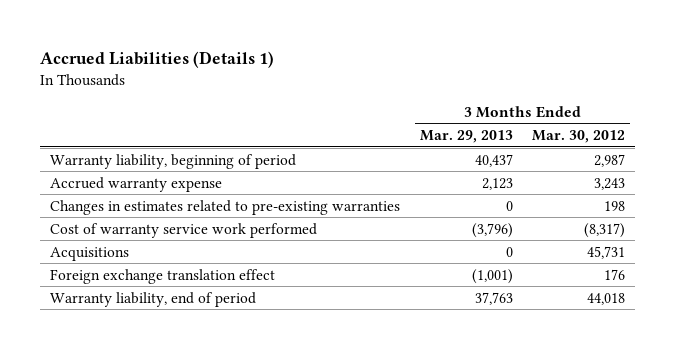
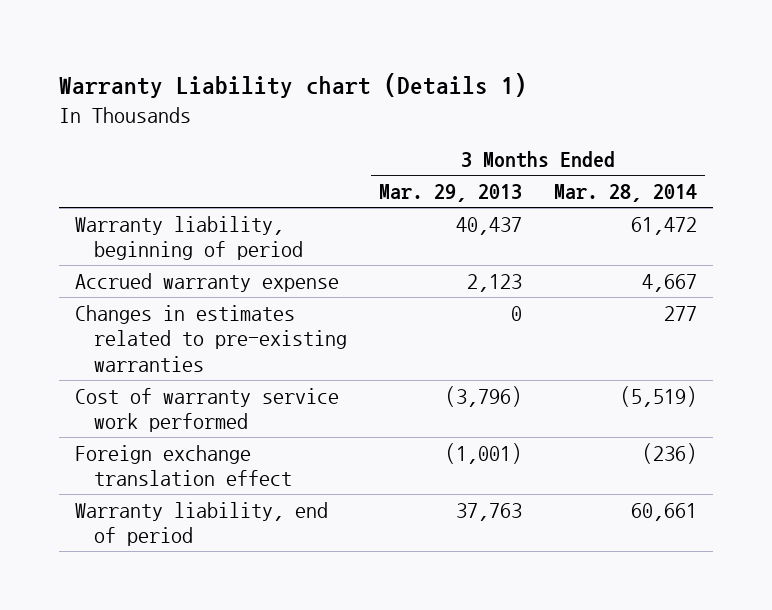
[40,51,275,69] Accrued Liabilities (Details 1) -> [59,72,528,98] Warranty Liability chart (Details 1)
[532,130,626,144] Mar. 30, 2012 -> none
none -> [553,184,697,203] Mar. 28, 2014
[50,246,130,261] Acquisitions -> none

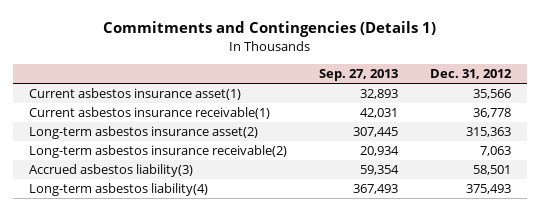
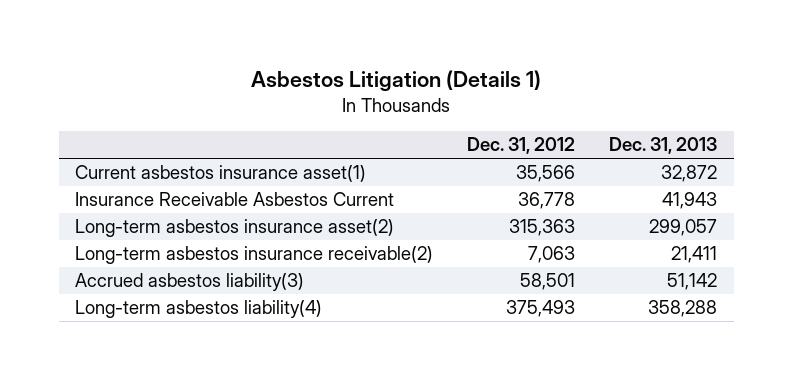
[102,21,436,38] Commitments and Contingencies (Details 1) -> [251,70,542,93] Asbestos Litigation (Details 1)
[318,68,398,81] Sep. 27, 2013 -> none
none -> [609,137,718,155] Dec. 31, 2013
[29,107,271,120] Current asbestos insurance receivable(1) -> [75,192,395,207] Insurance Receivable Asbestos Current

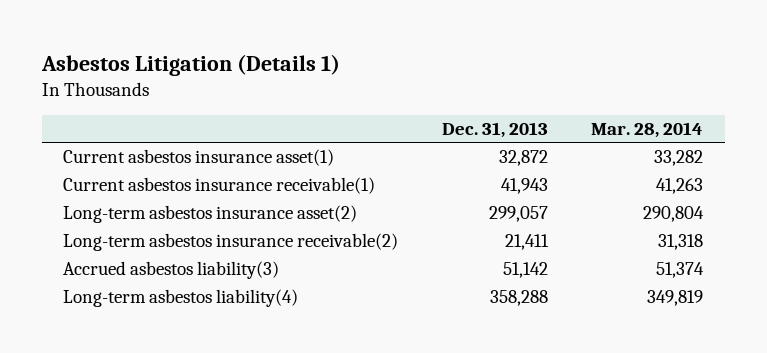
[467,137,576,155] Dec. 31, 2012 -> none
none -> [591,121,704,138] Mar. 28, 2014
[75,192,395,207] Insurance Receivable Asbestos Current -> [63,177,376,195] Current asbestos insurance receivable(1)

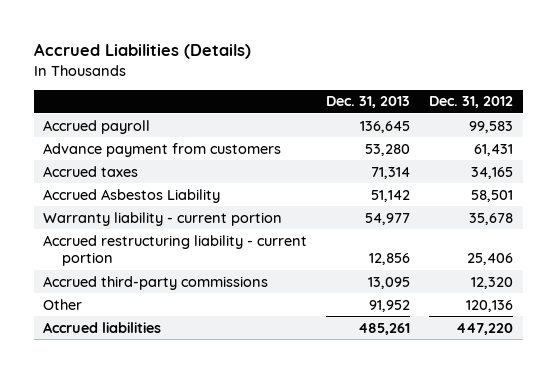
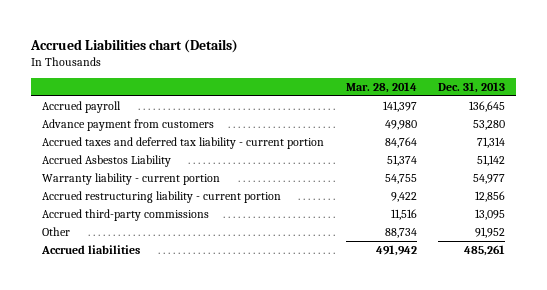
[34,43,252,60] Accrued Liabilities (Details) -> [30,38,239,53] Accrued Liabilities chart (Details)
[429,96,514,109] Dec. 31, 2012 -> none
none -> [345,81,417,93] Mar. 28, 2014
[43,165,139,177] Accrued taxes -> [41,137,324,150] Accrued taxes and deferred tax liability - current portion

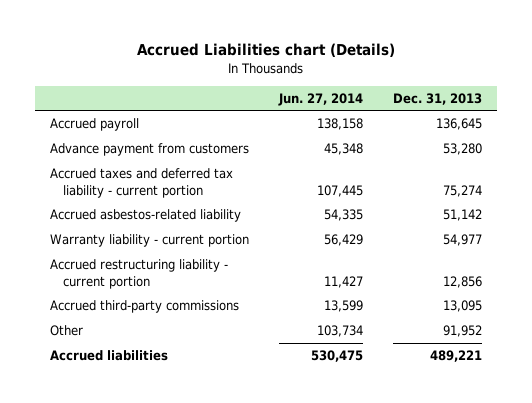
[345,81,417,93] Mar. 28, 2014 -> none
none -> [277,92,363,106] Jun. 27, 2014
[477,137,506,149] 71,314 -> [442,184,482,197] 75,274
[41,155,171,168] Accrued Asbestos Liability -> [50,209,242,223] Accrued asbestos-related liability
[464,245,506,257] 485,261 -> [429,350,482,363] 489,221

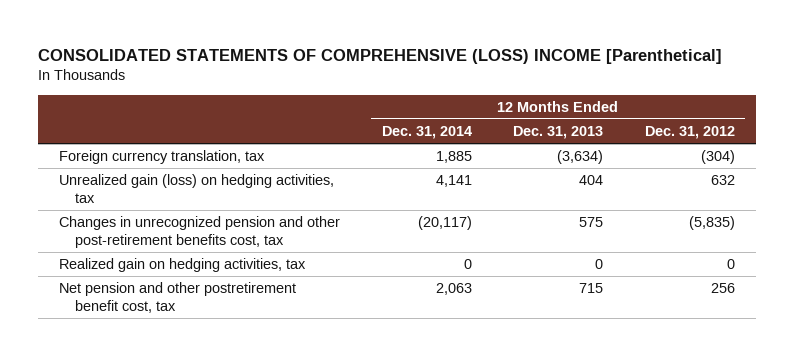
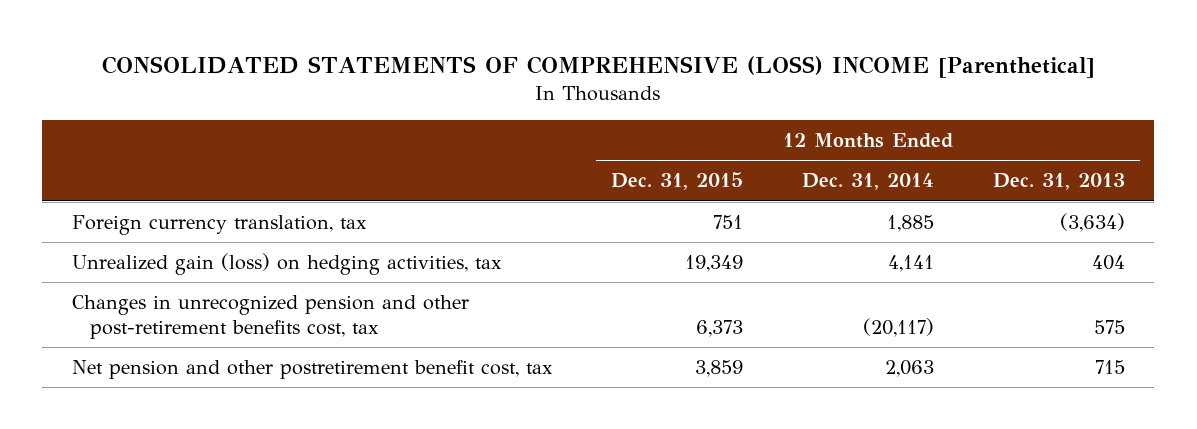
[645,125,736,139] Dec. 31, 2012 -> none
none -> [610,172,743,191] Dec. 31, 2015
[58,258,306,273] Realized gain on hedging activities, tax -> none

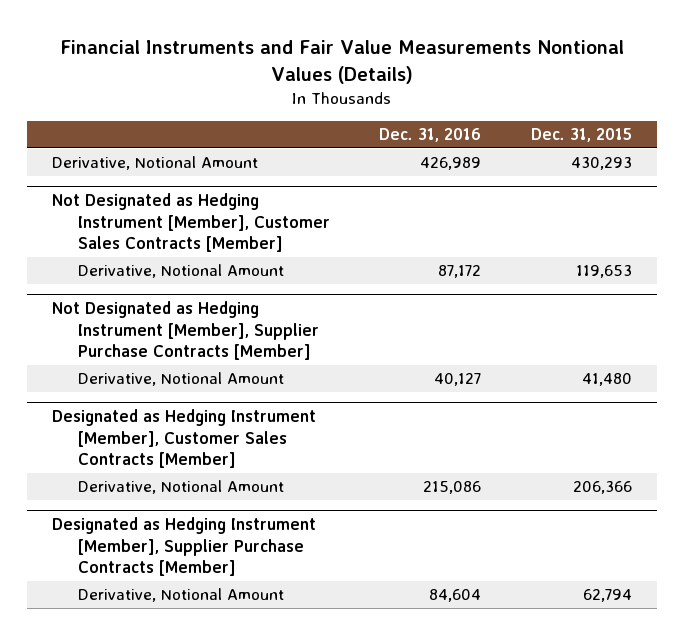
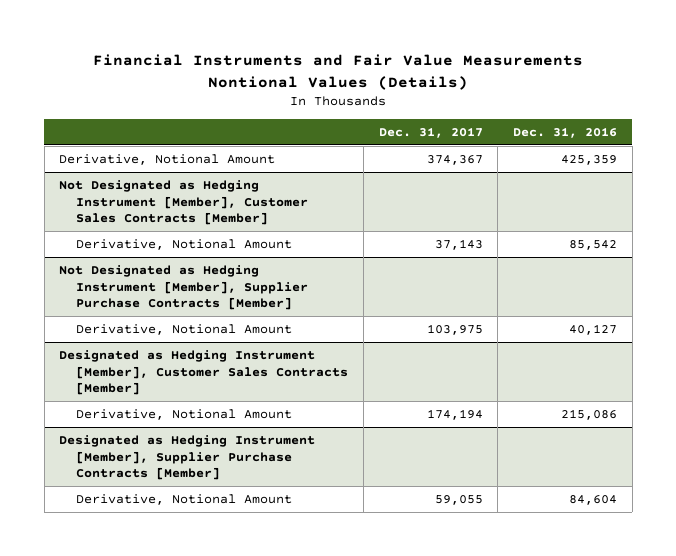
[531,128,633,143] Dec. 31, 2015 -> none
none -> [378,126,483,138] Dec. 31, 2017
[420,157,482,171] 426,989 -> [561,154,618,165] 425,359
[438,265,482,279] 87,172 -> [569,239,618,250] 85,542

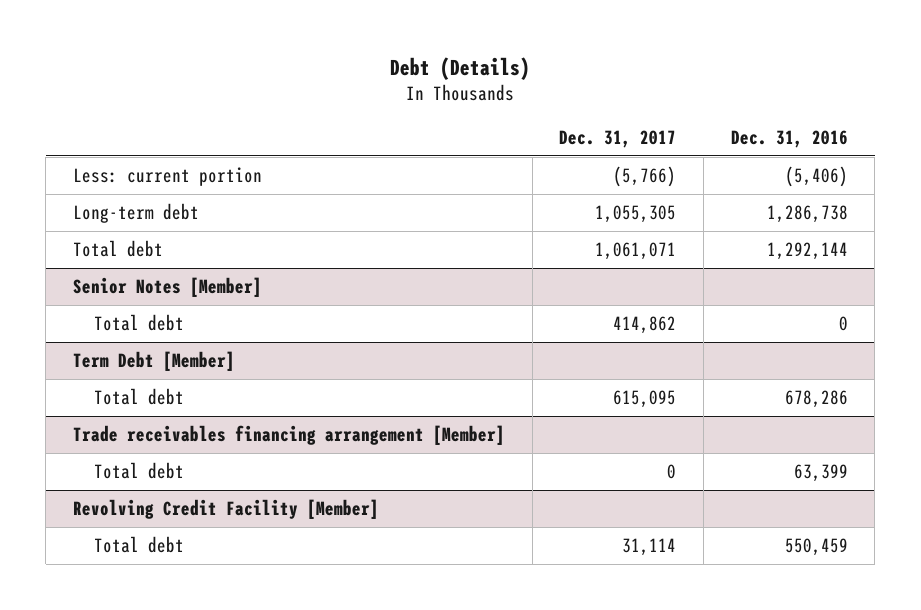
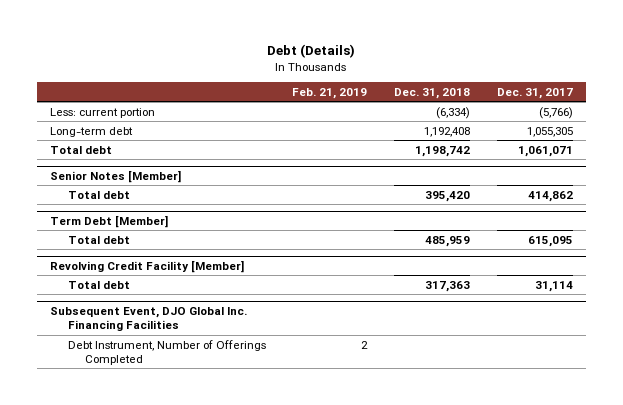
[730,130,848,149] Dec. 31, 2016 -> none
none -> [292,87,368,99] Feb. 21, 2019
none -> [394,87,471,99] Dec. 31, 2018
[73,424,506,445] Trade receivables financing arrangement [Member] -> none
[94,461,185,479] Total debt -> none
none -> [49,306,247,332] Subsequent Event, DJO Global Inc. Financing Facilities
none -> [67,339,266,366] Debt Instrument, Number of Offerings Completed

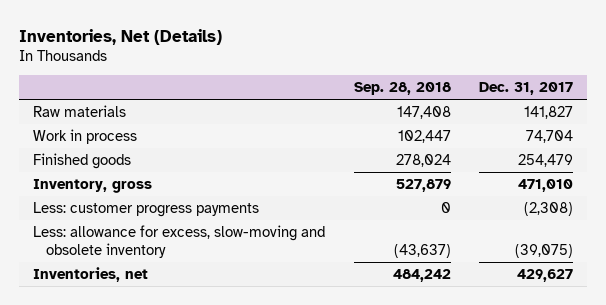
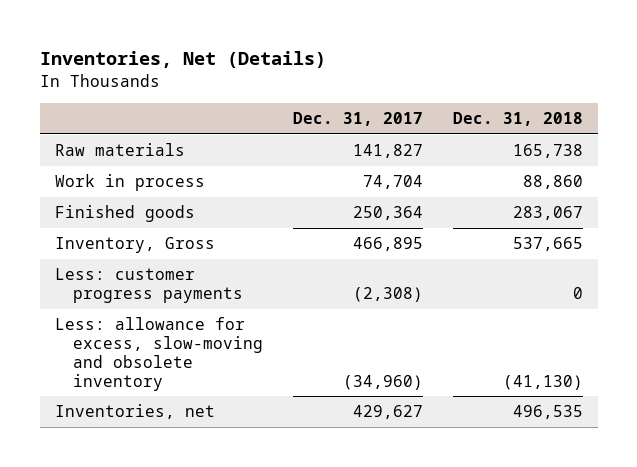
[353,82,451,96] Sep. 28, 2018 -> none
none -> [452,112,583,127] Dec. 31, 2018
[517,153,573,167] 254,479 -> [352,206,423,221] 250,364
[33,178,153,193] Inventory, gross -> [54,237,215,254] Inventory, Gross
[517,178,573,192] 471,010 -> [352,237,423,252] 466,895
[514,243,573,258] (39,075) -> [342,374,423,390] (34,960)

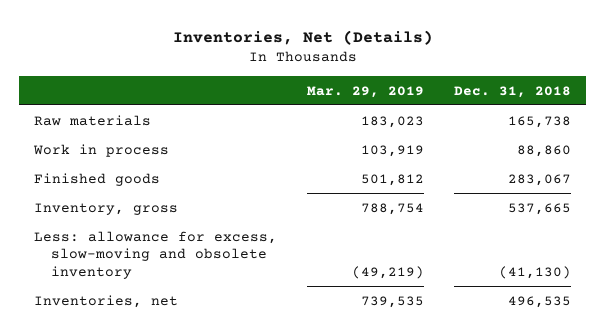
[292,112,423,127] Dec. 31, 2017 -> none
none -> [307,85,425,98] Mar. 29, 2019
[54,268,243,304] Less: customer progress payments -> none
[54,237,215,254] Inventory, Gross -> [34,202,179,215] Inventory, gross

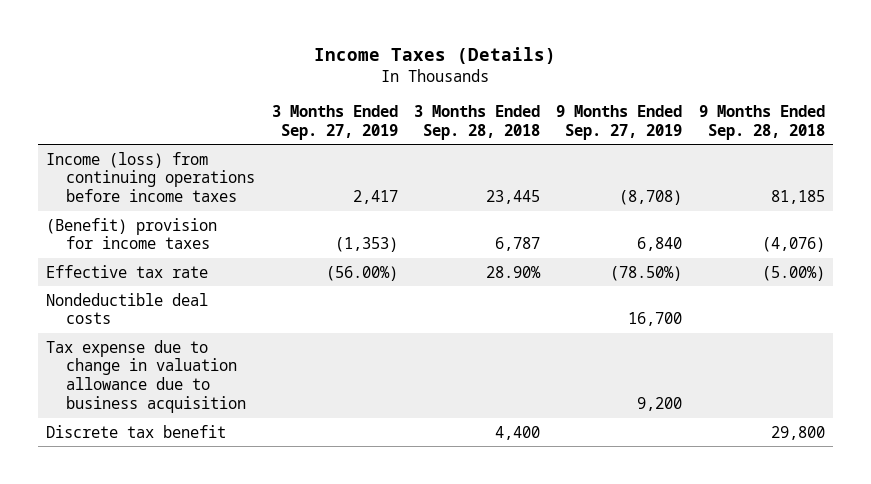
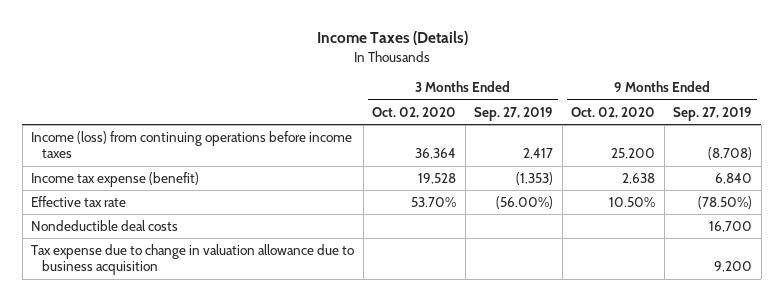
[414,104,541,140] 3 Months Ended Sep. 28, 2018 -> none
[698,104,825,140] 9 Months Ended Sep. 28, 2018 -> none
none -> [372,106,457,118] Oct. 02, 2020
none -> [571,106,656,118] Oct. 02, 2020
[45,217,217,250] (Benefit) provision for income taxes -> [31,171,200,187] Income tax expense (benefit)
[45,424,226,438] Discrete tax benefit -> none

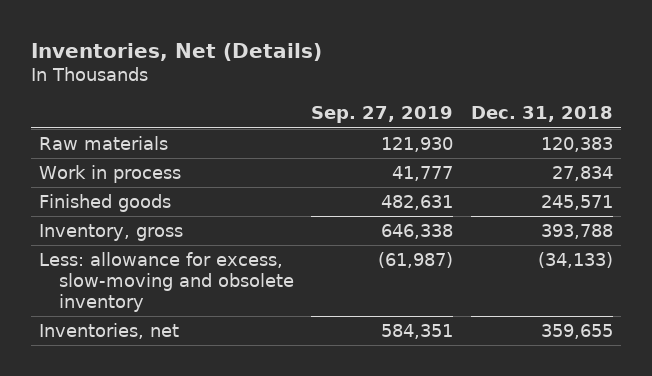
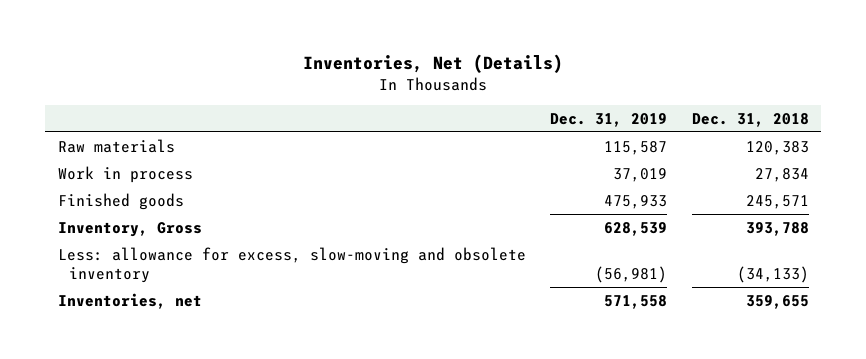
[311,106,454,124] Sep. 27, 2019 -> none
none -> [550,112,668,127] Dec. 31, 2019
[39,224,184,242] Inventory, gross -> [57,221,202,237] Inventory, Gross

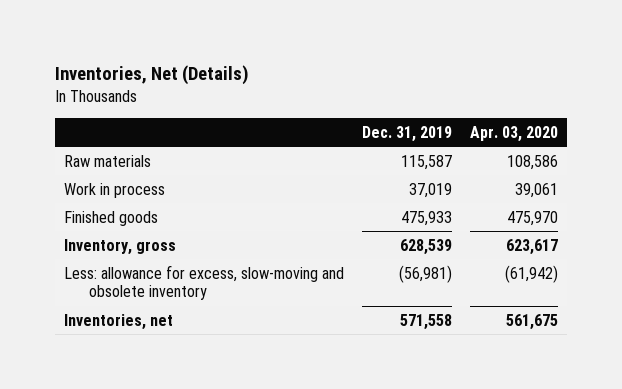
[691,112,809,127] Dec. 31, 2018 -> none
none -> [469,125,558,142] Apr. 03, 2020
[57,221,202,237] Inventory, Gross -> [63,238,176,255] Inventory, gross

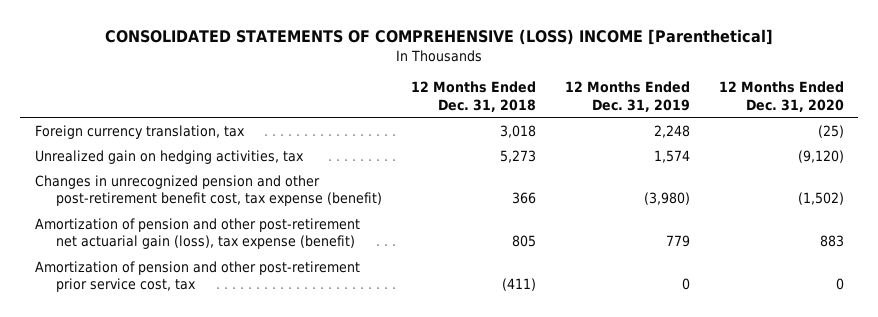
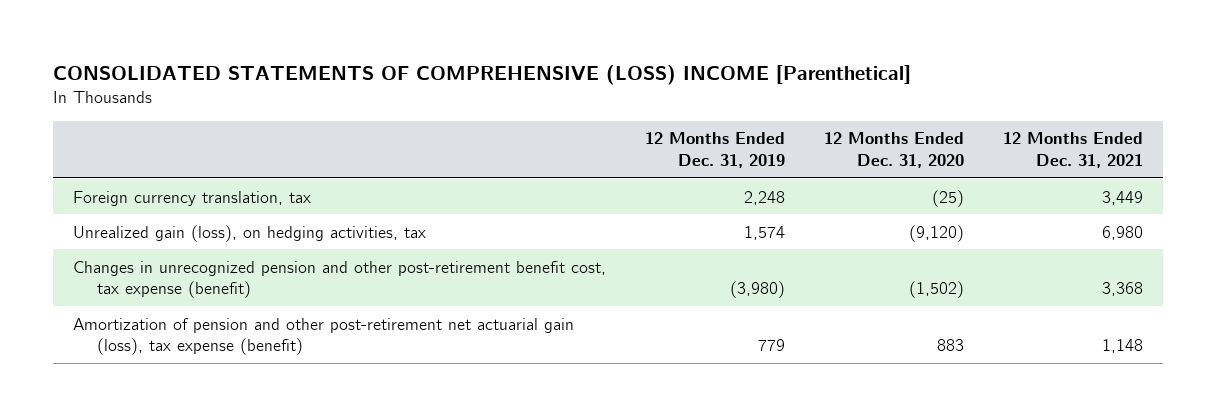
[410,81,536,112] 12 Months Ended Dec. 31, 2018 -> none
none -> [1003,132,1144,168] 12 Months Ended Dec. 31, 2021
[34,149,304,164] Unrealized gain on hedging activities, tax -> [72,224,426,242] Unrealized gain (loss), on hedging activities, tax
[34,260,360,293] Amortization of pension and other post-retirement prior service cost, tax -> none

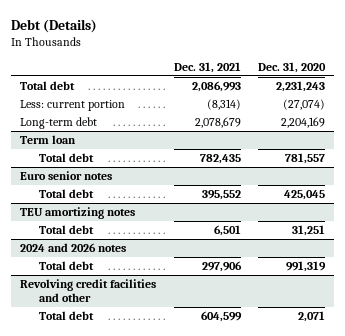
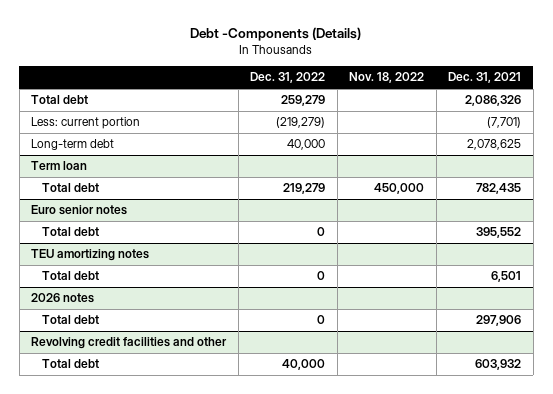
[11,18,98,33] Debt (Details) -> [190,26,362,41] Debt -Components (Details)
[257,61,326,73] Dec. 31, 2020 -> none
none -> [250,72,326,84] Dec. 31, 2022
none -> [349,72,425,84] Nov. 18, 2022
[191,81,241,93] 2,086,993 -> [465,95,522,107] 2,086,326
[206,99,241,111] (8,314) -> [487,117,522,129] (7,701)
[194,117,241,129] 2,078,679 -> [467,139,522,151] 2,078,625
[20,243,127,253] 2024 and 2026 notes -> [31,293,95,304] 2026 notes
[200,311,242,323] 604,599 -> [475,359,522,371] 603,932

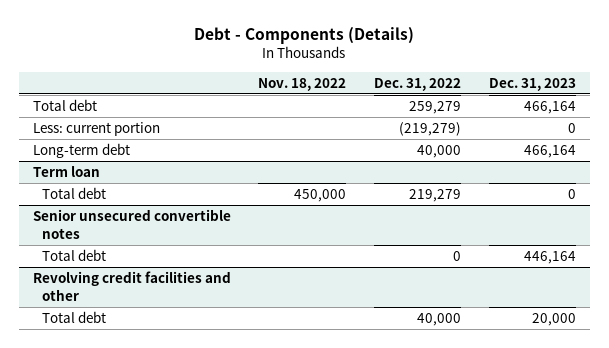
[190,26,362,41] Debt -Components (Details) -> [194,26,415,44] Debt - Components (Details)
[448,72,522,84] Dec. 31, 2021 -> none
none -> [489,77,577,91] Dec. 31, 2023
[31,205,128,216] Euro senior notes -> none
[41,227,99,237] Total debt -> none
[31,249,150,262] TEU amortizing notes -> none
[41,271,99,281] Total debt -> none
[31,293,95,304] 2026 notes -> none
none -> [32,209,231,239] Senior unsecured convertible notes

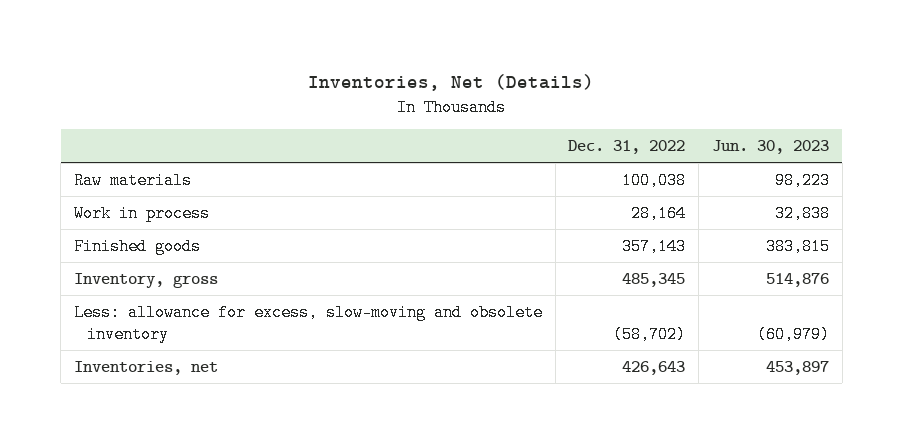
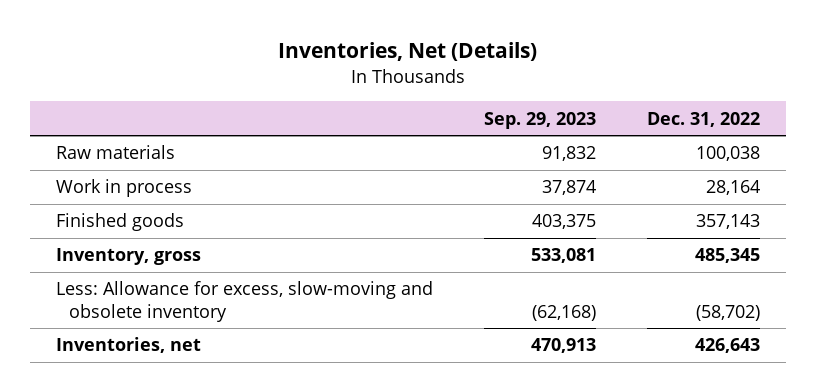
[711,139,829,154] Jun. 30, 2023 -> none
none -> [484,111,597,129] Sep. 29, 2023
[73,303,543,343] Less: allowance for excess, slow-moving and obsolete inventory -> [55,281,433,322] Less: Allowance for excess, slow-moving and obsolete inventory

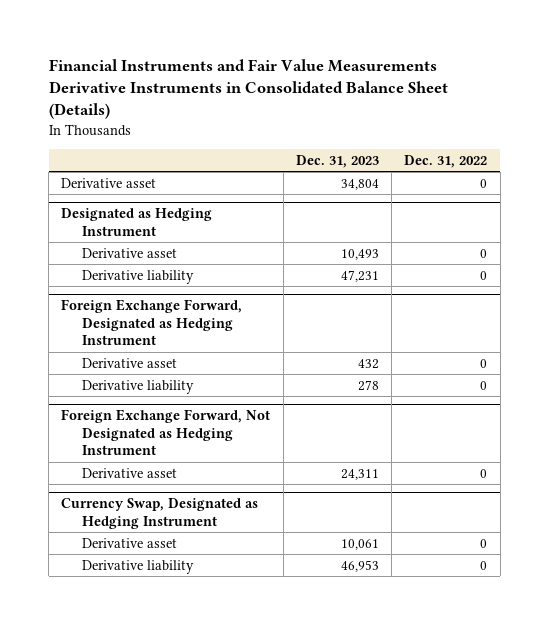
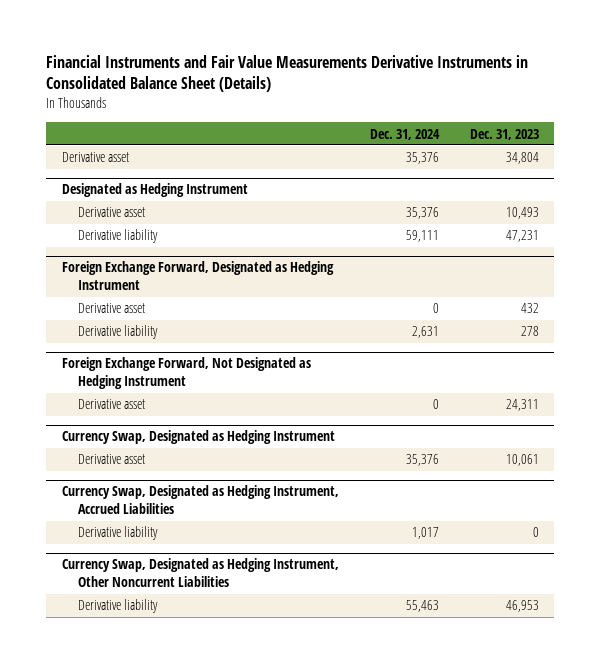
[404,154,488,168] Dec. 31, 2022 -> none
none -> [369,128,440,140] Dec. 31, 2024
none -> [61,485,339,515] Currency Swap, Designated as Hedging Instrument, Accrued Liabilities
none -> [78,526,159,541] Derivative liability
none -> [61,558,339,588] Currency Swap, Designated as Hedging Instrument, Other Noncurrent Liabilities

